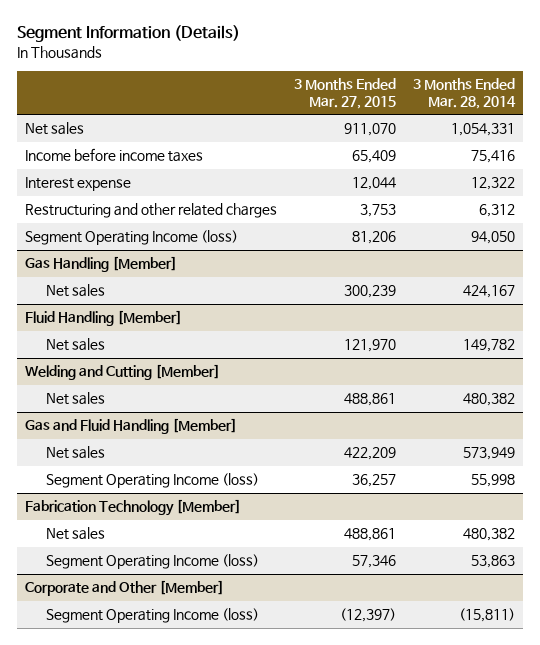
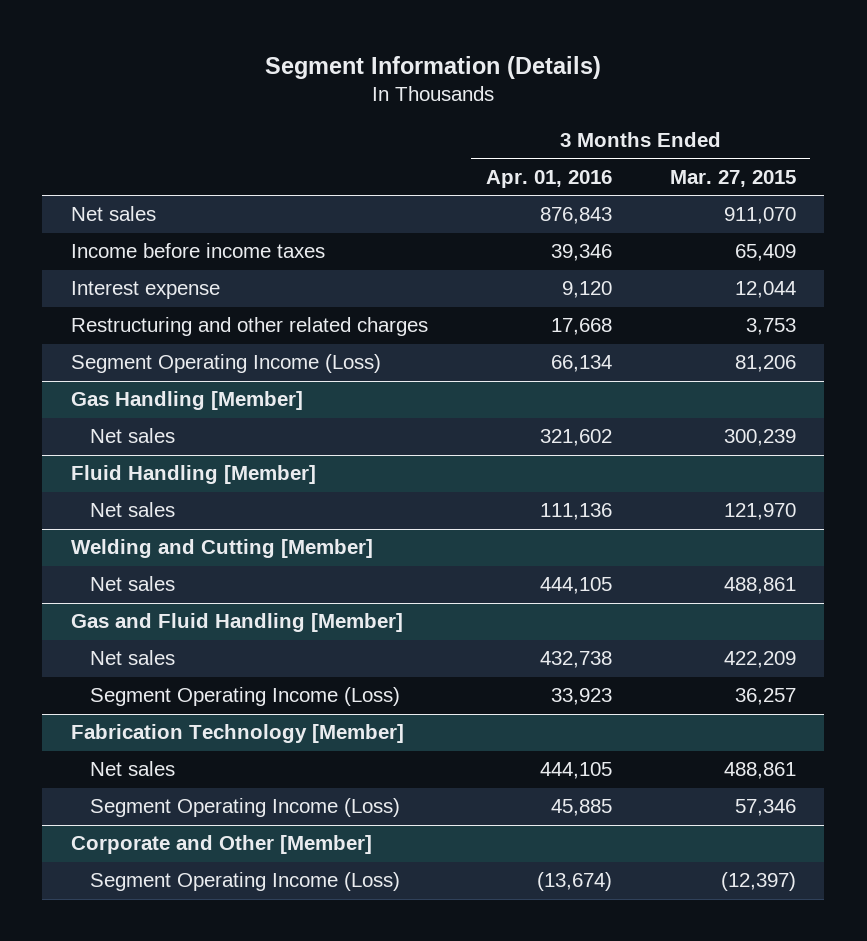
[412,78,516,110] 3 Months Ended Mar. 28, 2014 -> none
none -> [485,169,612,188] Apr. 01, 2016
[25,230,239,246] Segment Operating Income (loss) -> [71,354,382,374] Segment Operating Income (Loss)
[45,473,259,489] Segment Operating Income (loss) -> [89,687,400,707] Segment Operating Income (Loss)
[45,554,259,570] Segment Operating Income (loss) -> [89,798,400,818] Segment Operating Income (Loss)
[45,608,259,624] Segment Operating Income (loss) -> [89,872,400,892] Segment Operating Income (Loss)

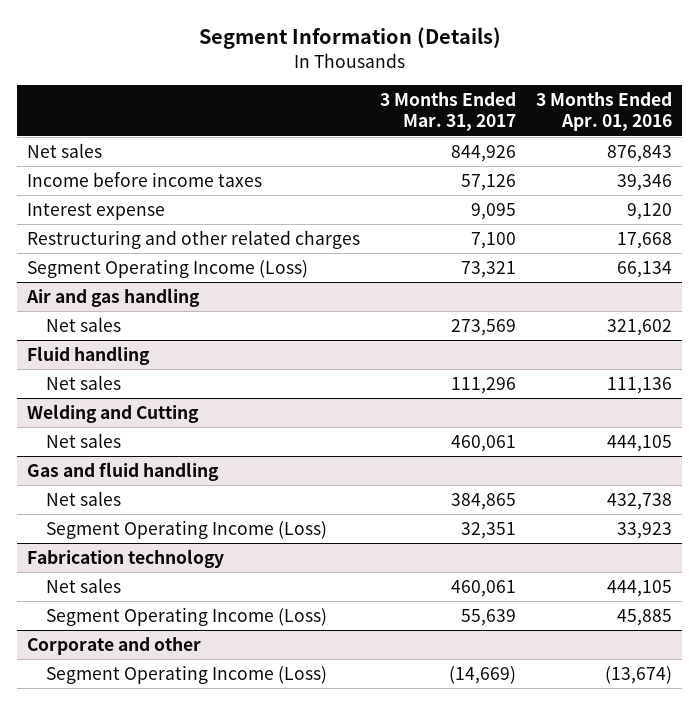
[669,169,796,187] Mar. 27, 2015 -> none
none -> [380,92,517,132] 3 Months Ended Mar. 31, 2017
[71,391,304,411] Gas Handling [Member] -> [26,288,201,308] Air and gas handling
[71,465,317,485] Fluid Handling [Member] -> [27,346,151,366] Fluid handling
[71,539,374,559] Welding and Cutting [Member] -> [27,404,200,424] Welding and Cutting
[71,613,404,633] Gas and Fluid Handling [Member] -> [27,462,220,482] Gas and fluid handling
[71,724,405,744] Fabrication Technology [Member] -> [27,549,225,569] Fabrication technology
[71,835,373,855] Corporate and Other [Member] -> [27,637,202,656] Corporate and other

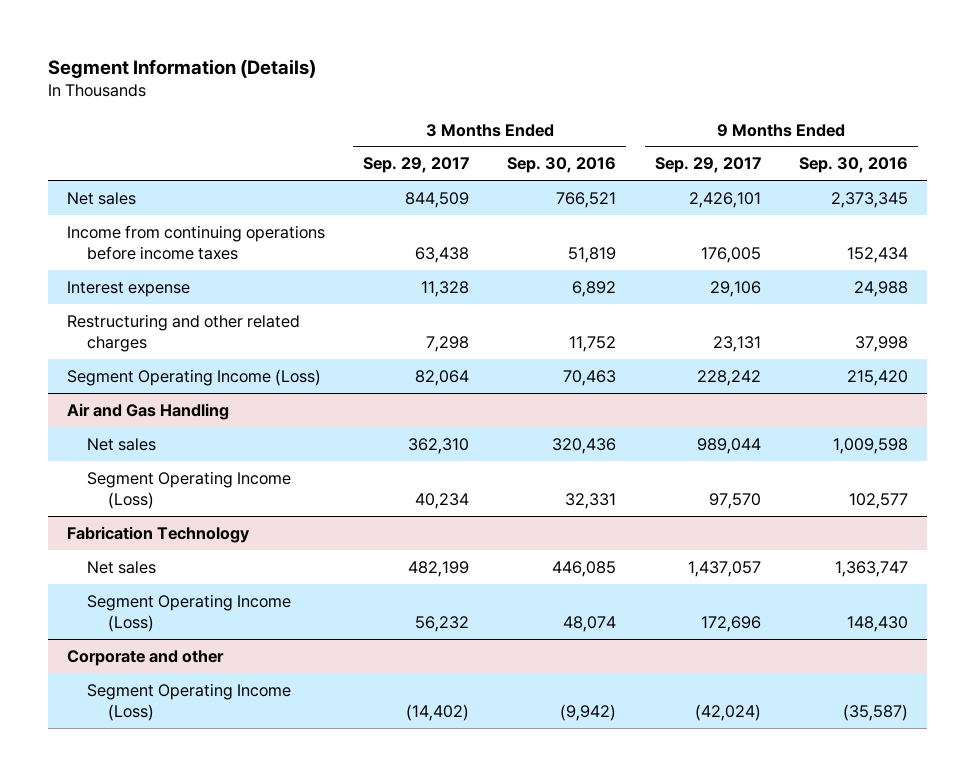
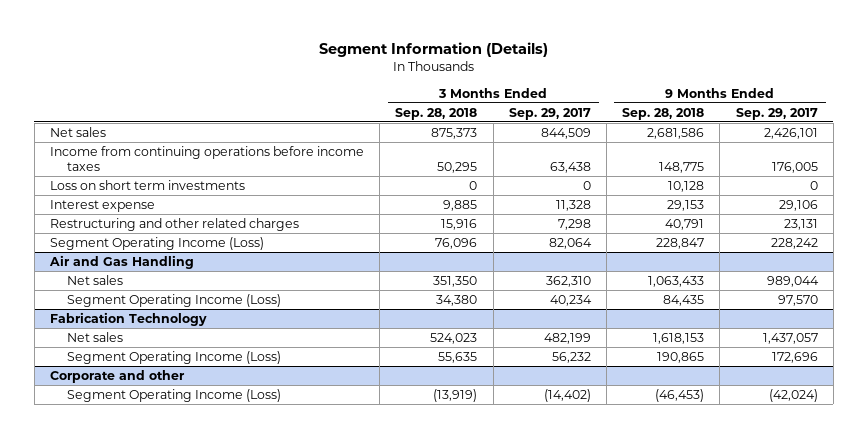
[507,157,617,174] Sep. 30, 2016 -> none
[799,157,909,174] Sep. 30, 2016 -> none
none -> [395,107,478,120] Sep. 28, 2018
none -> [622,107,705,120] Sep. 28, 2018
none -> [49,180,245,191] Loss on short term investments

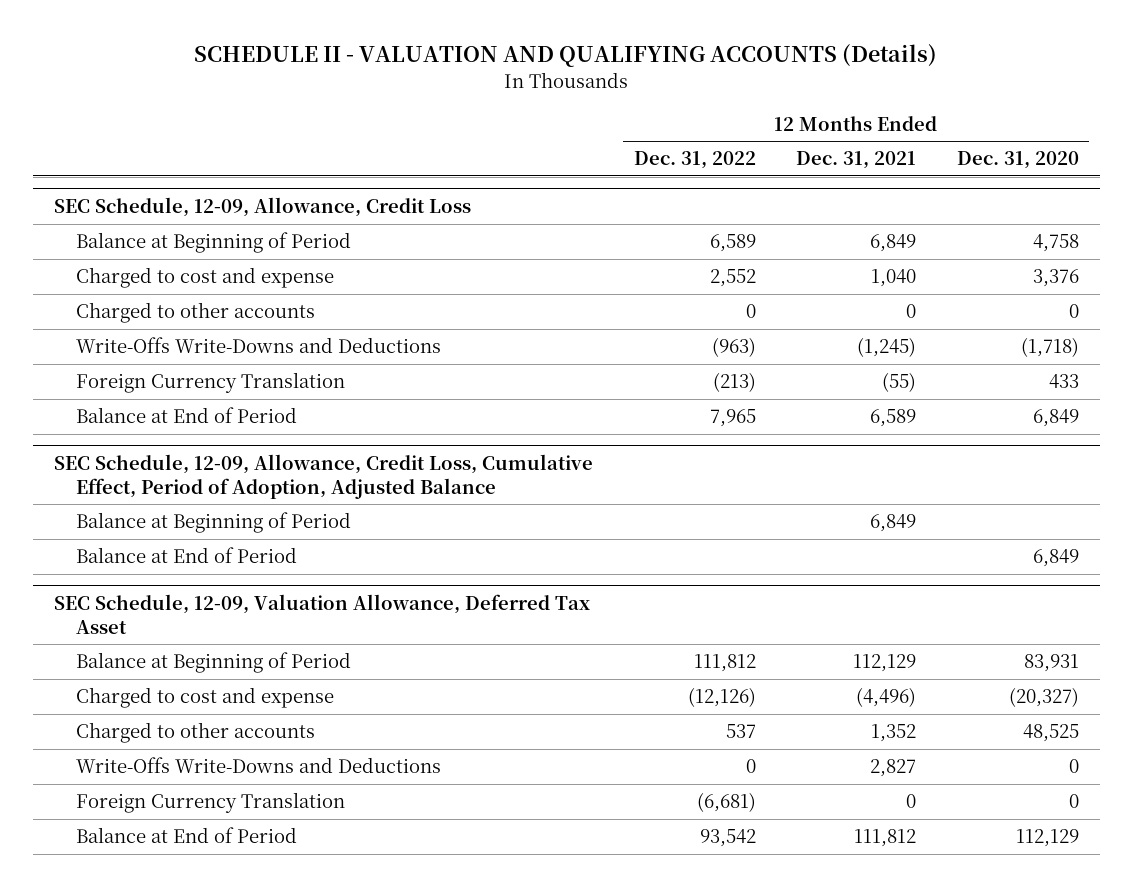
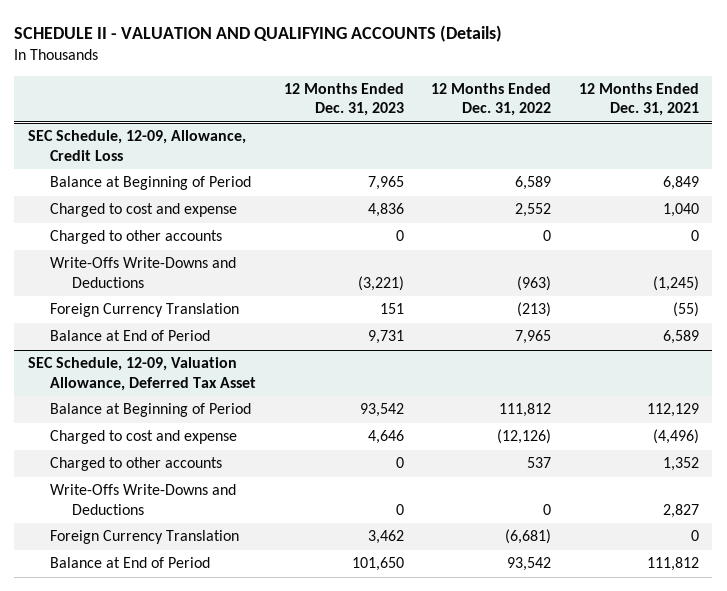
[957,151,1080,170] Dec. 31, 2020 -> none
none -> [283,83,404,117] 12 Months Ended Dec. 31, 2023
[53,454,593,499] SEC Schedule, 12-09, Allowance, Credit Loss, Cumulative Effect, Period of Adoption, Adjusted Balance -> none
[75,512,351,534] Balance at Beginning of Period -> none
[75,547,297,564] Balance at End of Period -> none

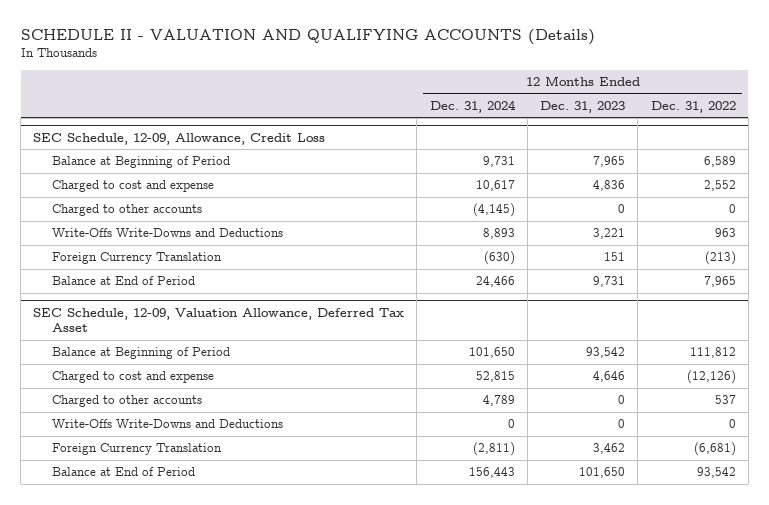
[578,83,699,117] 12 Months Ended Dec. 31, 2021 -> none
none -> [429,99,516,113] Dec. 31, 2024
[357,275,404,291] (3,221) -> [593,228,626,240] 3,221
[517,275,552,291] (963) -> [714,228,736,238] 963

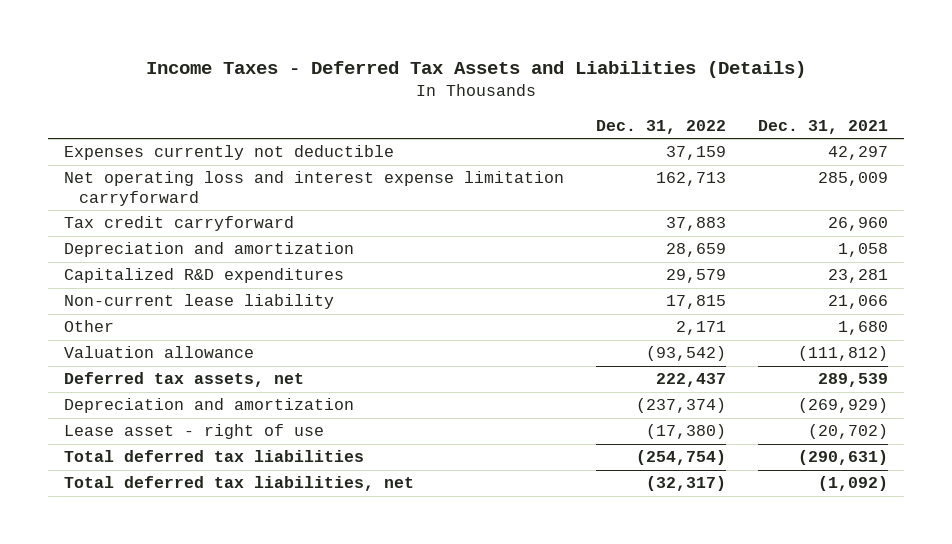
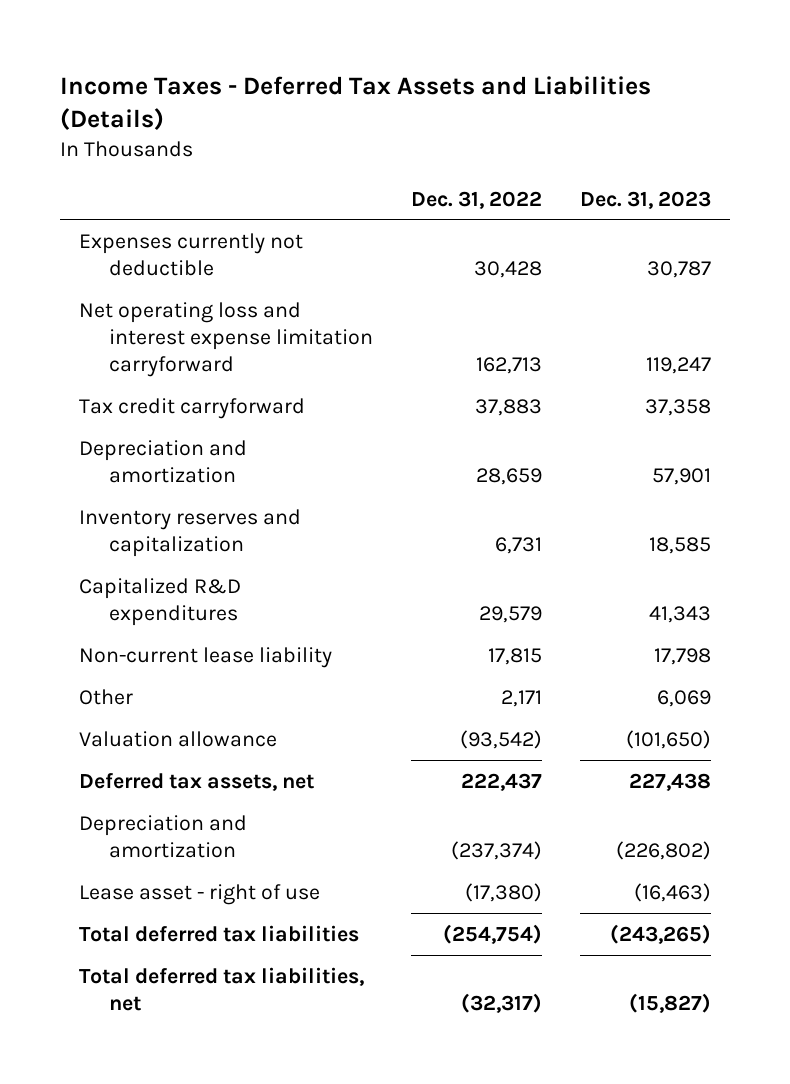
[757,119,888,134] Dec. 31, 2021 -> none
none -> [579,190,711,209] Dec. 31, 2023
[666,146,727,161] 37,159 -> [474,260,543,278] 30,428
none -> [78,508,301,557] Inventory reserves and capitalization

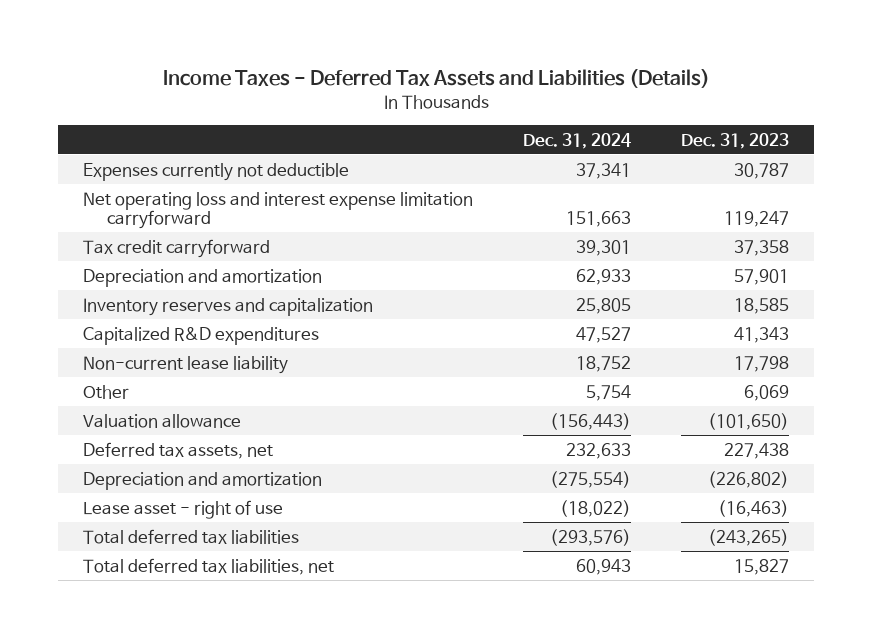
[411,190,543,209] Dec. 31, 2022 -> none
none -> [523,132,632,149] Dec. 31, 2024
[628,992,711,1013] (15,827) -> [734,558,790,575] 15,827

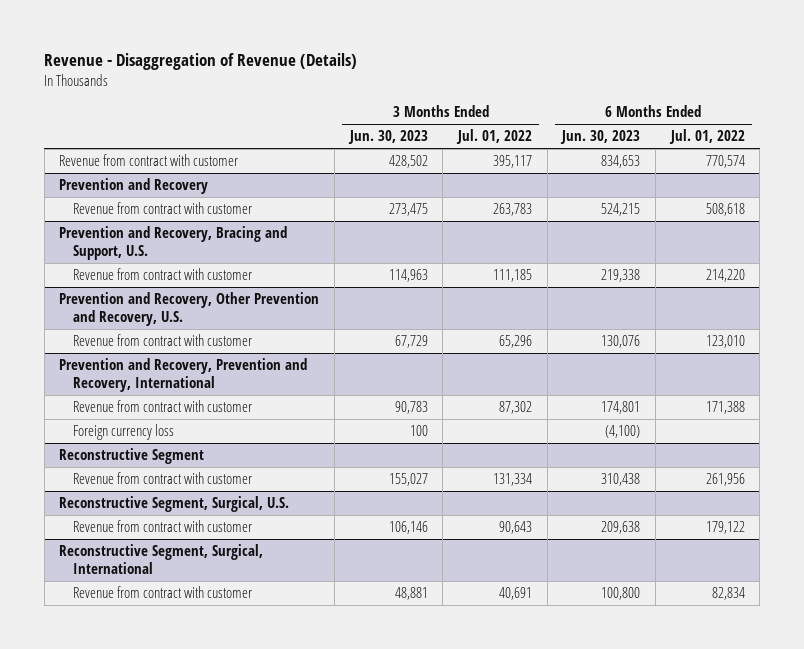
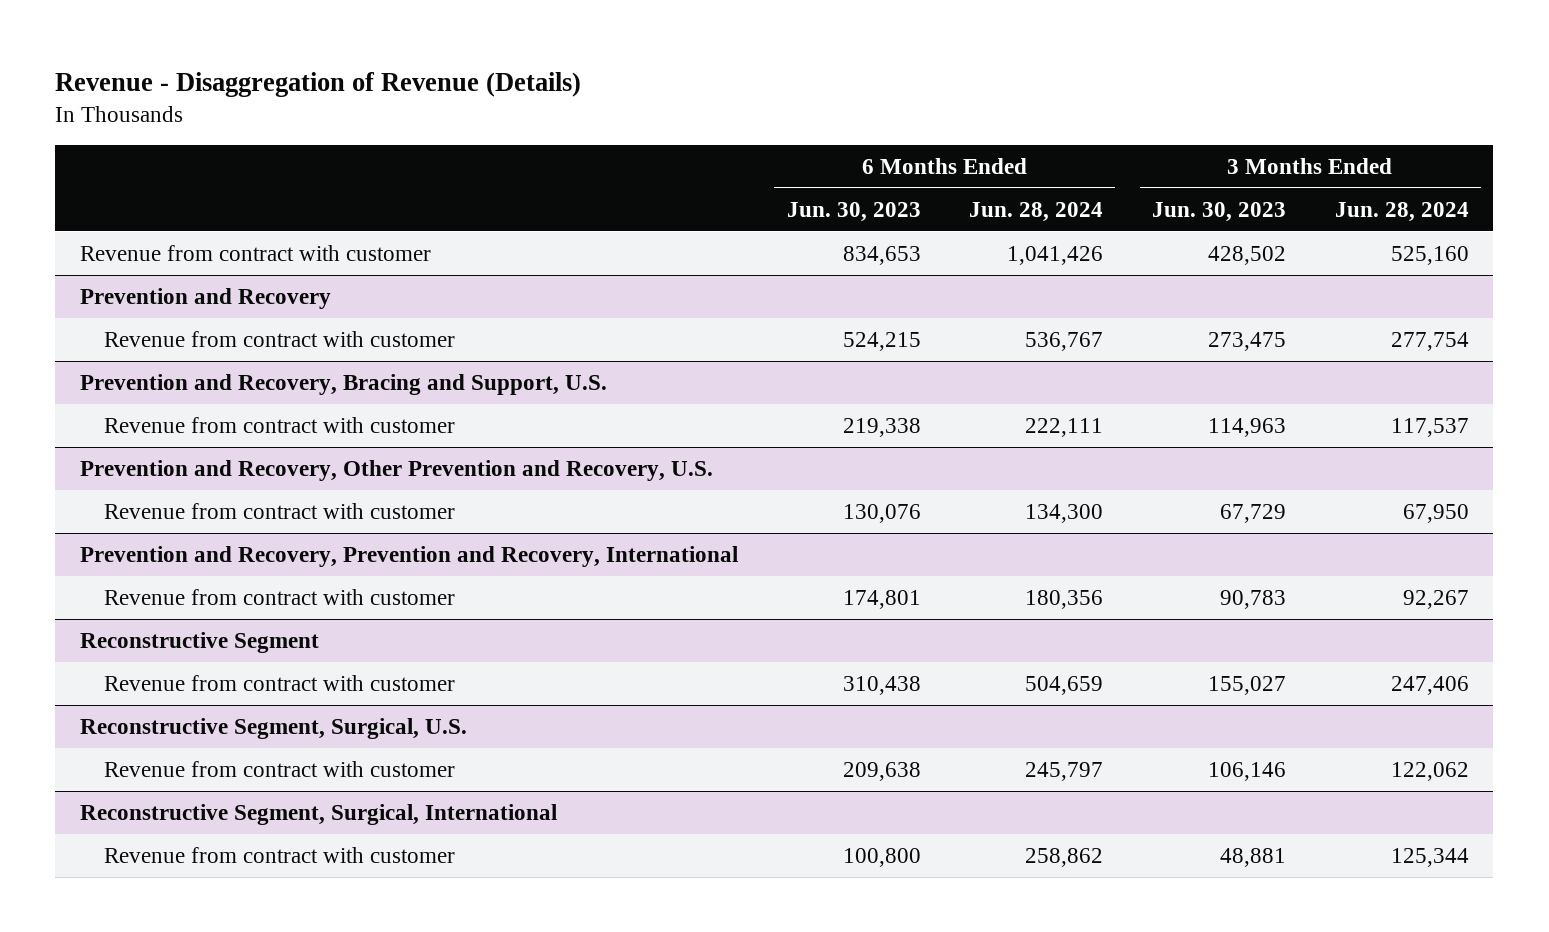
[455,129,532,145] Jul. 01, 2022 -> none
[668,129,745,145] Jul. 01, 2022 -> none
none -> [969,201,1104,222] Jun. 28, 2024
none -> [1334,201,1469,222] Jun. 28, 2024
[73,424,175,441] Foreign currency loss -> none

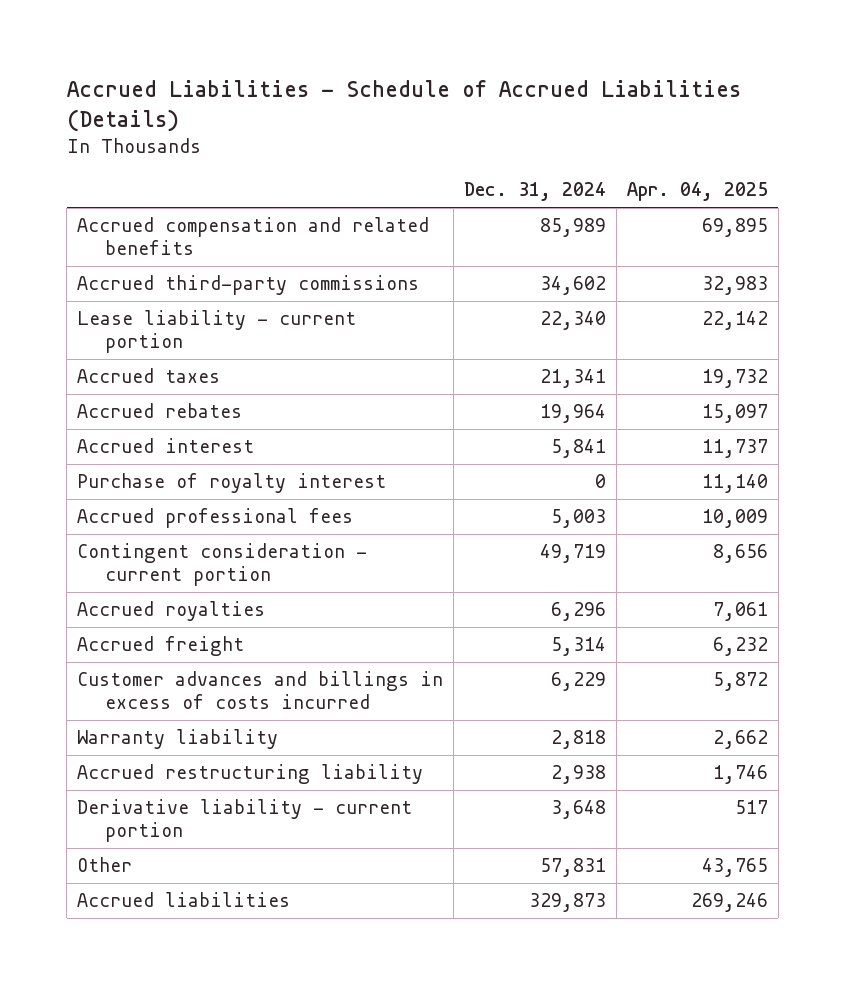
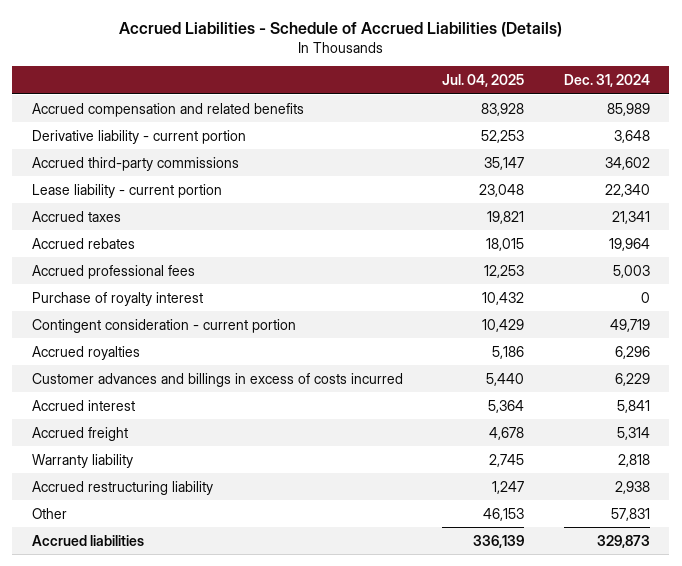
[626,182,768,202] Apr. 04, 2025 -> none
none -> [442,74,525,88] Jul. 04, 2025
[77,799,413,842] Derivative liability - current portion -> [31,129,246,144] Derivative liability - current portion
[77,473,387,494] Purchase of royalty interest -> [31,291,203,306] Purchase of royalty interest
[77,438,255,454] Accrued interest -> [31,399,135,411] Accrued interest
[77,636,245,657] Accrued freight -> [31,426,128,441] Accrued freight

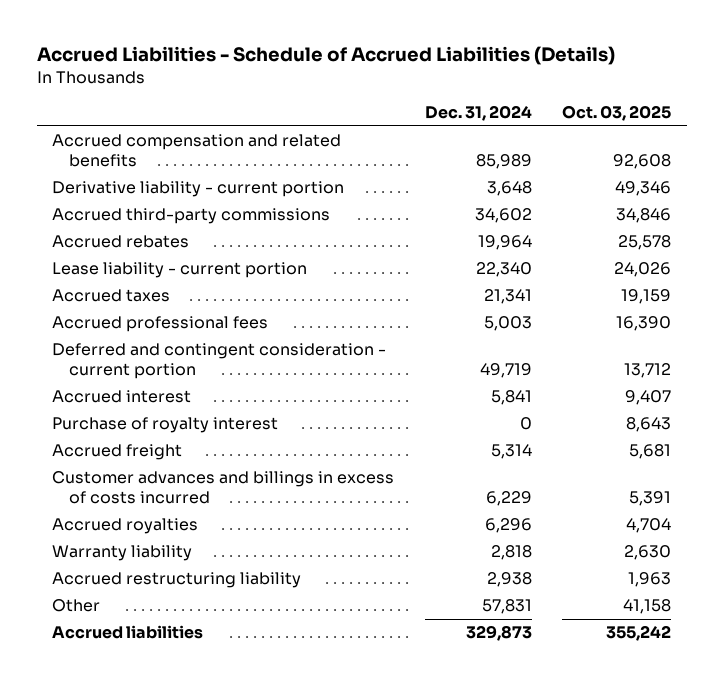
[442,74,525,88] Jul. 04, 2025 -> none
none -> [562,105,672,122] Oct. 03, 2025
[31,237,135,249] Accrued rebates -> [51,235,189,249] Accrued rebates
[31,318,296,333] Contingent consideration - current portion -> [51,343,386,380] Deferred and contingent consideration - current portion
[31,291,203,306] Purchase of royalty interest -> [51,417,278,434] Purchase of royalty interest
[31,372,403,387] Customer advances and billings in excess of costs incurred -> [51,471,394,505] Customer advances and billings in excess of costs incurred
[31,345,140,360] Accrued royalties -> [51,518,198,535] Accrued royalties

